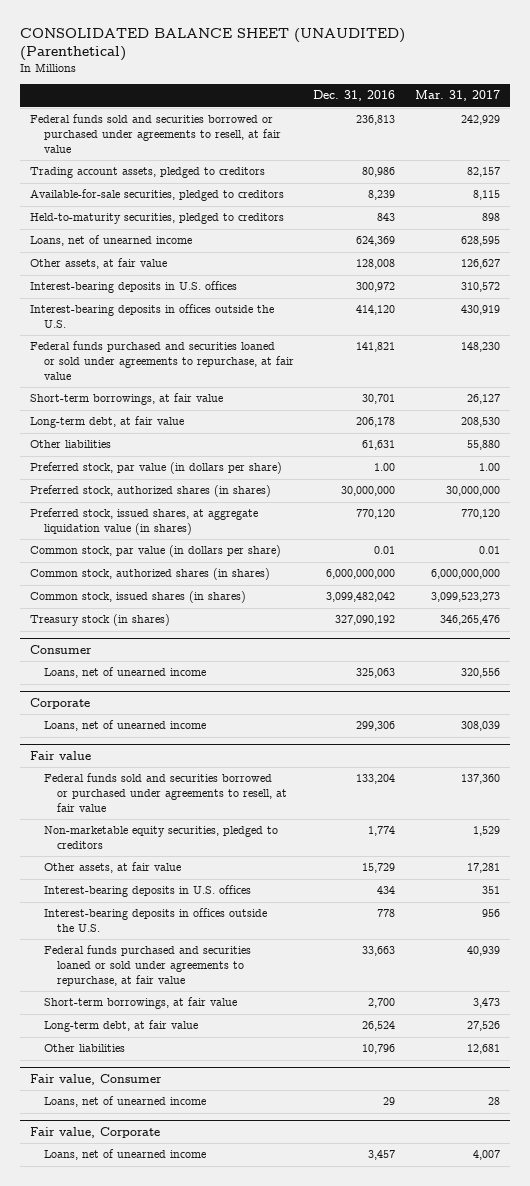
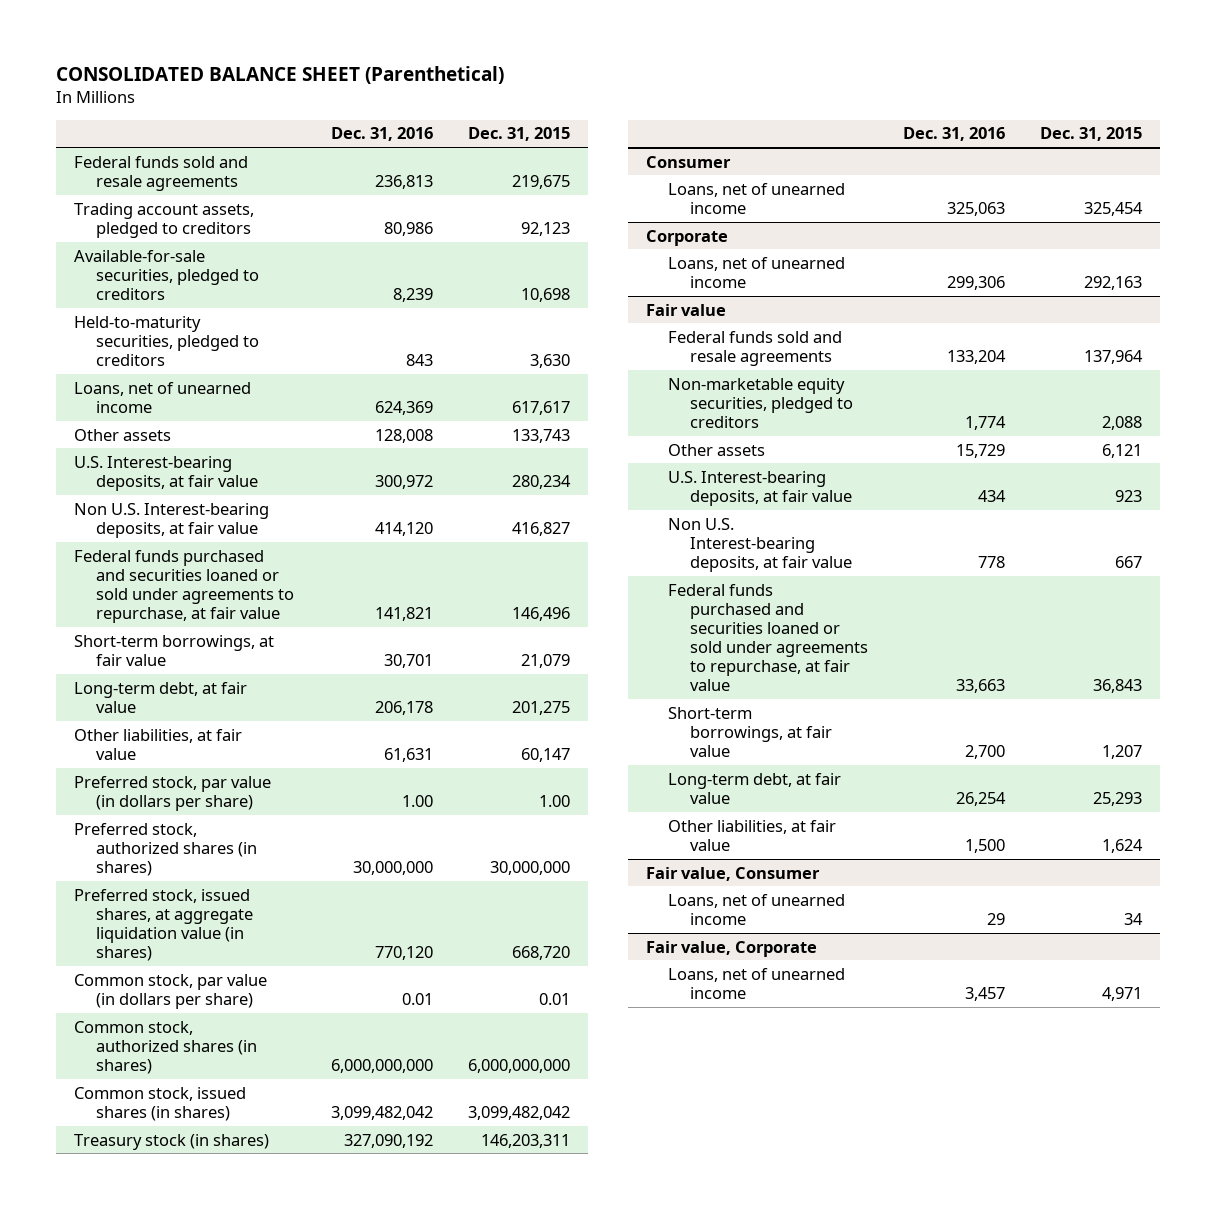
[20,28,406,62] CONSOLIDATED BALANCE SHEET (UNAUDITED) (Parenthetical) -> [56,66,505,85] CONSOLIDATED BALANCE SHEET (Parenthetical)
[414,90,500,102] Mar. 31, 2017 -> none
none -> [467,127,570,142] Dec. 31, 2015
[30,114,281,153] Federal funds sold and securities borrowed or purchased under agreements to resell, at fair value -> [73,155,248,191] Federal funds sold and resale agreements
[30,258,168,270] Other assets, at fair value -> [73,428,171,441] Other assets
[30,281,238,294] Interest-bearing deposits in U.S. offices -> [73,455,258,491] U.S. Interest-bearing deposits, at fair value
[30,304,275,329] Interest-bearing deposits in offices outside the U.S. -> [73,502,269,538] Non U.S. Interest-bearing deposits, at fair value
[30,440,112,449] Other liabilities -> [73,728,242,760] Other liabilities, at fair value
[43,773,288,812] Federal funds sold and securities borrowed or purchased under agreements to resell, at fair value -> [667,330,842,366] Federal funds sold and resale agreements
[43,862,181,874] Other assets, at fair value -> [667,443,765,456] Other assets
[43,885,251,898] Interest-bearing deposits in U.S. offices -> [667,470,852,506] U.S. Interest-bearing deposits, at fair value
[43,908,267,933] Interest-bearing deposits in offices outside the U.S. -> [667,517,852,572] Non U.S. Interest-bearing deposits, at fair value
[362,1021,396,1032] 26,524 -> [956,791,1007,806] 26,254
[43,1044,125,1053] Other liabilities -> [667,819,836,851] Other liabilities, at fair value
[362,1044,396,1055] 10,796 -> [965,838,1006,853] 1,500

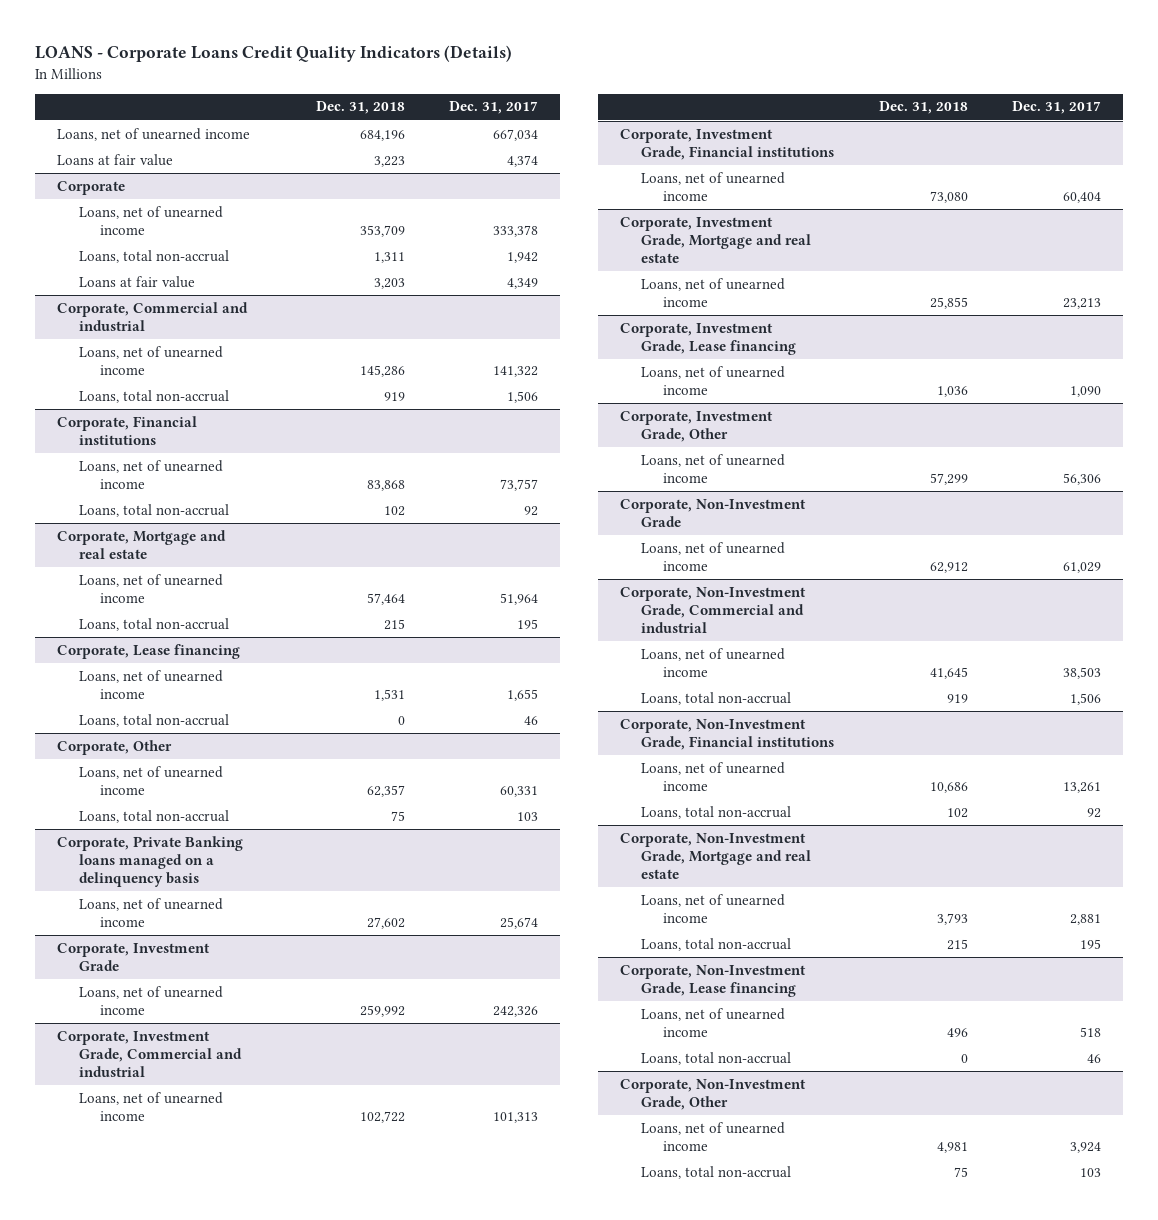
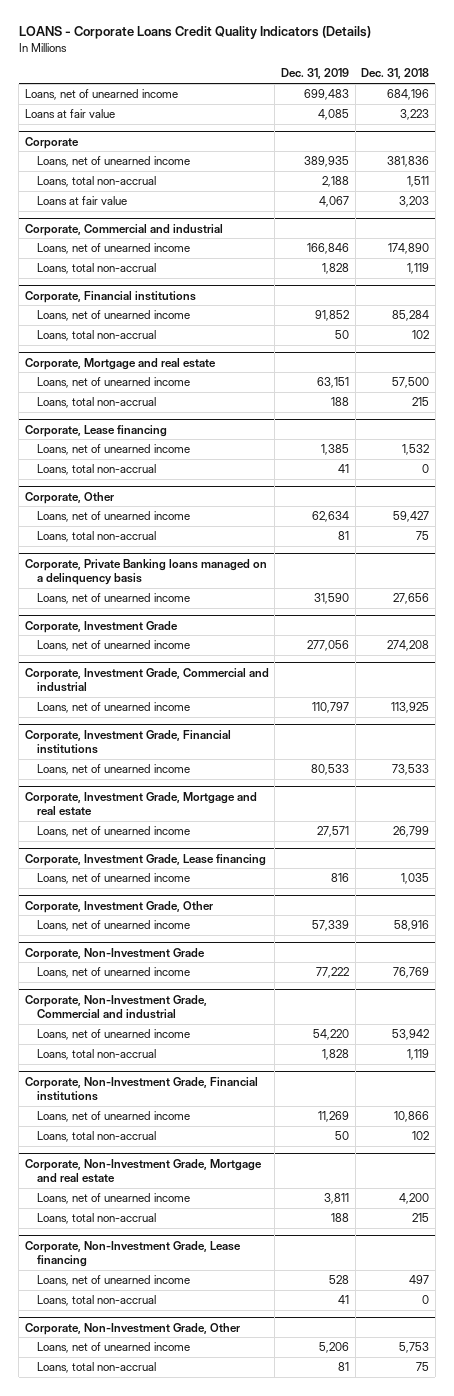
[448,101,538,115] Dec. 31, 2017 -> none
none -> [281,68,350,80] Dec. 31, 2019
[359,224,405,237] 353,709 -> [387,156,430,168] 381,836
[373,251,405,263] 1,311 -> [407,176,430,188] 1,511
[359,364,405,377] 145,286 -> [388,243,430,255] 174,890
[383,391,405,401] 919 -> [407,263,430,275] 1,119
[366,479,405,491] 83,868 -> [392,310,430,322] 85,284
[366,592,405,605] 57,464 -> [392,377,430,389] 57,500
[373,688,405,701] 1,531 -> [402,444,430,456] 1,532
[366,784,405,797] 62,357 -> [393,511,430,523] 59,427
[366,916,405,929] 27,602 -> [393,593,430,605] 27,656
[359,1004,405,1017] 259,992 -> [387,640,430,652] 274,208
[359,1110,405,1123] 102,722 -> [391,702,430,714] 113,925
[929,190,968,203] 73,080 -> [392,764,430,776] 73,533
[929,296,968,309] 25,855 -> [393,826,430,838] 26,799
[936,385,968,397] 1,036 -> [401,873,430,885] 1,035
[929,472,968,485] 57,299 -> [394,920,430,932] 58,916
[929,561,968,573] 62,912 -> [393,967,430,979] 76,769
[929,666,968,679] 41,645 -> [392,1029,430,1041] 53,942
[946,693,968,703] 919 -> [407,1049,430,1061] 1,119
[929,781,968,793] 10,686 -> [394,1111,430,1123] 10,866
[936,912,968,925] 3,793 -> [399,1193,430,1205] 4,200
[946,1027,968,1037] 496 -> [409,1275,430,1285] 497
[936,1141,968,1153] 4,981 -> [399,1342,430,1354] 5,753

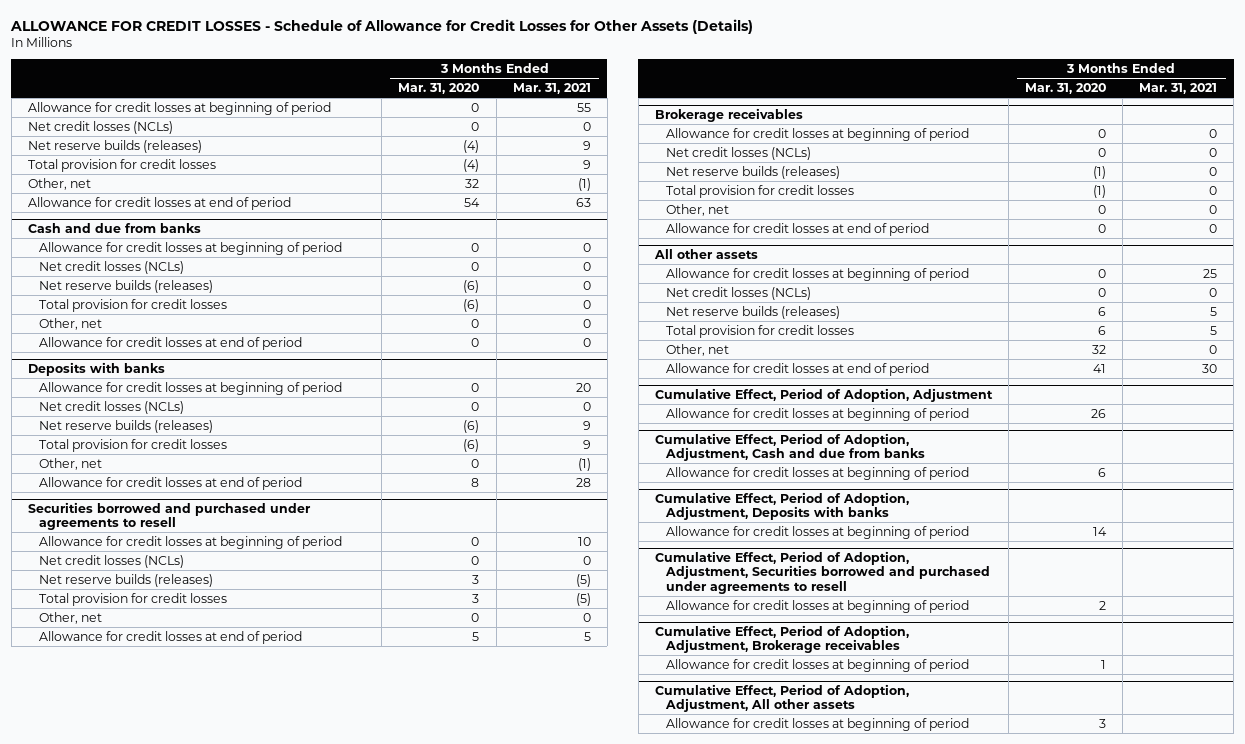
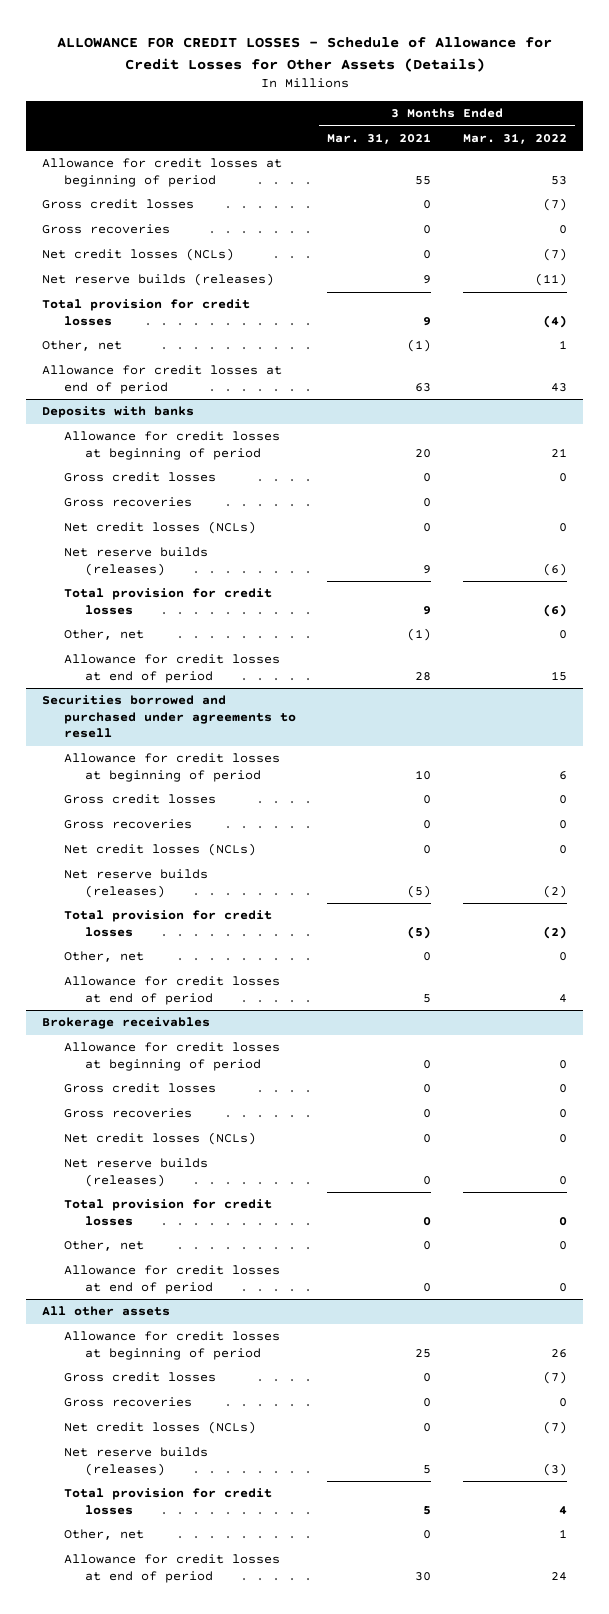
[398,83,480,95] Mar. 31, 2020 -> none
none -> [463,132,568,144] Mar. 31, 2022
none -> [42,199,195,210] Gross credit losses
none -> [42,224,171,235] Gross recoveries
[28,222,202,233] Cash and due from banks -> none
[38,241,342,255] Allowance for credit losses at beginning of period -> none
[38,260,184,274] Net credit losses (NCLs) -> none
[38,279,213,293] Net reserve builds (releases) -> none
[38,298,227,312] Total provision for credit losses -> none
[38,317,102,330] Other, net -> none
[38,336,302,350] Allowance for credit losses at end of period -> none
none -> [63,472,216,483] Gross credit losses
none -> [63,497,192,508] Gross recoveries
none -> [63,794,216,805] Gross credit losses
none -> [63,819,192,830] Gross recoveries
none -> [63,1083,216,1094] Gross credit losses
none -> [63,1108,192,1119] Gross recoveries
none -> [63,1372,216,1383] Gross credit losses
none -> [63,1397,192,1408] Gross recoveries
[654,387,993,402] Cumulative Effect, Period of Adoption, Adjustment -> none
[665,407,969,421] Allowance for credit losses at beginning of period -> none
[654,432,925,462] Cumulative Effect, Period of Adoption, Adjustment, Cash and due from banks -> none
[665,466,969,480] Allowance for credit losses at beginning of period -> none
[654,491,909,521] Cumulative Effect, Period of Adoption, Adjustment, Deposits with banks -> none
[665,525,969,539] Allowance for credit losses at beginning of period -> none
[654,550,990,594] Cumulative Effect, Period of Adoption, Adjustment, Securities borrowed and purchased under agreements to resell -> none
[665,599,969,613] Allowance for credit losses at beginning of period -> none
[654,624,909,654] Cumulative Effect, Period of Adoption, Adjustment, Brokerage receivables -> none
[665,658,969,672] Allowance for credit losses at beginning of period -> none
[654,683,909,713] Cumulative Effect, Period of Adoption, Adjustment, All other assets -> none
[665,717,969,731] Allowance for credit losses at beginning of period -> none

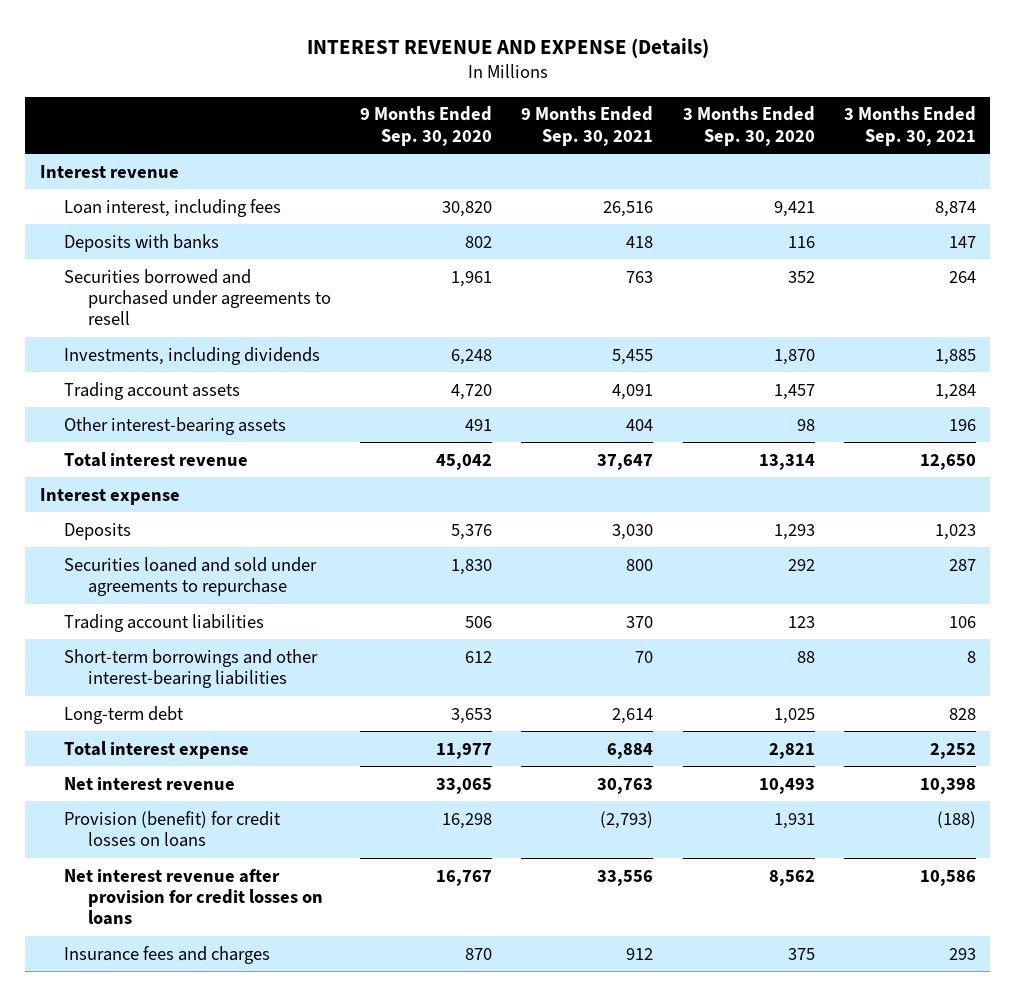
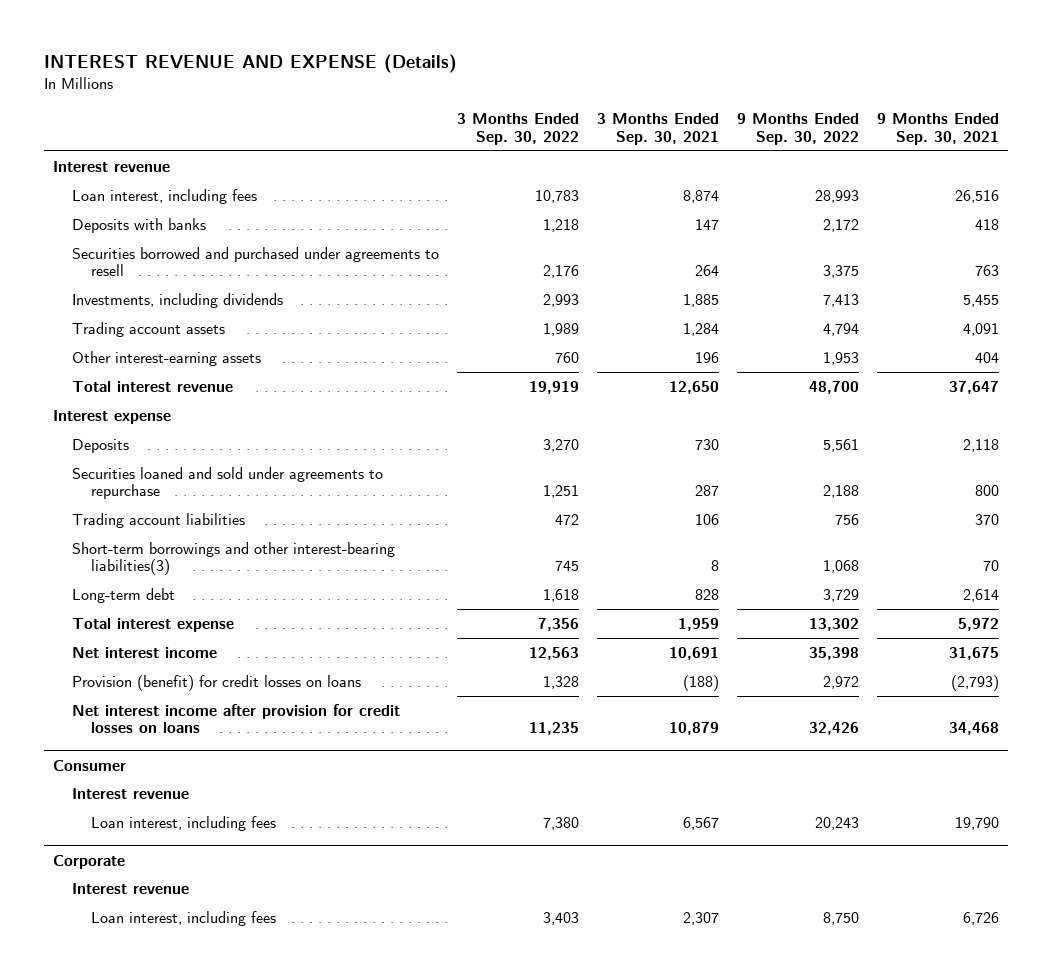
[360,106,493,146] 9 Months Ended Sep. 30, 2020 -> none
[682,106,815,146] 3 Months Ended Sep. 30, 2020 -> none
none -> [457,113,580,146] 3 Months Ended Sep. 30, 2022
none -> [737,113,860,146] 9 Months Ended Sep. 30, 2022
[63,416,286,435] Other interest-bearing assets -> [72,350,262,366] Other interest-earning assets
[612,523,654,540] 3,030 -> [963,438,1000,452] 2,118
[934,523,976,540] 1,023 -> [695,438,720,450] 730
[63,648,318,688] Short-term borrowings and other interest-bearing liabilities -> [72,541,396,576] Short-term borrowings and other interest-bearing liabilities(3)
[607,742,654,759] 6,884 -> [958,617,1000,631] 5,972
[929,742,976,759] 2,252 -> [678,617,720,631] 1,959
[63,776,235,790] Net interest revenue -> [72,646,218,658] Net interest income
[597,777,654,794] 30,763 -> [949,646,1000,660] 31,675
[919,777,976,794] 10,398 -> [669,646,720,660] 10,691
[63,945,270,964] Insurance fees and charges -> none
[63,868,324,926] Net interest revenue after provision for credit losses on loans -> [72,703,401,734] Net interest income after provision for credit losses on loans
[597,869,654,886] 33,556 -> [949,722,1000,736] 34,468
[919,869,976,886] 10,586 -> [669,722,720,736] 10,879
none -> [53,759,127,771] Consumer
none -> [72,787,190,799] Interest revenue
none -> [90,815,276,831] Loan interest, including fees
none -> [53,854,126,869] Corporate
none -> [72,882,190,894] Interest revenue
none -> [90,910,276,926] Loan interest, including fees

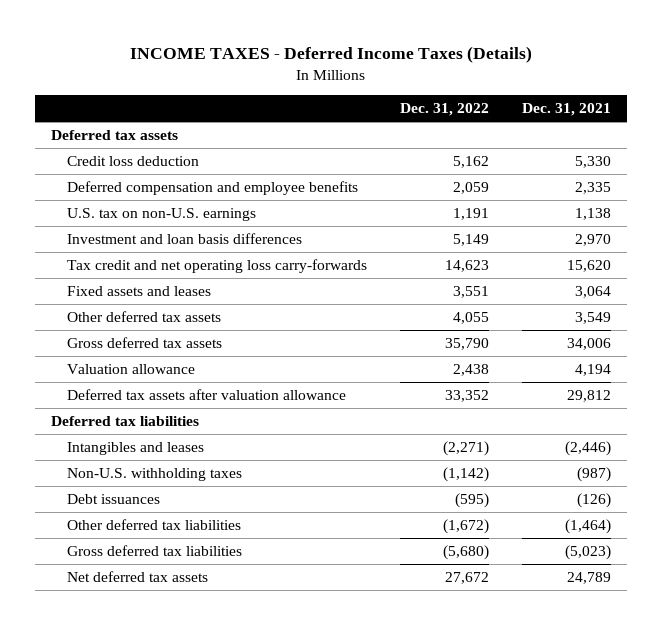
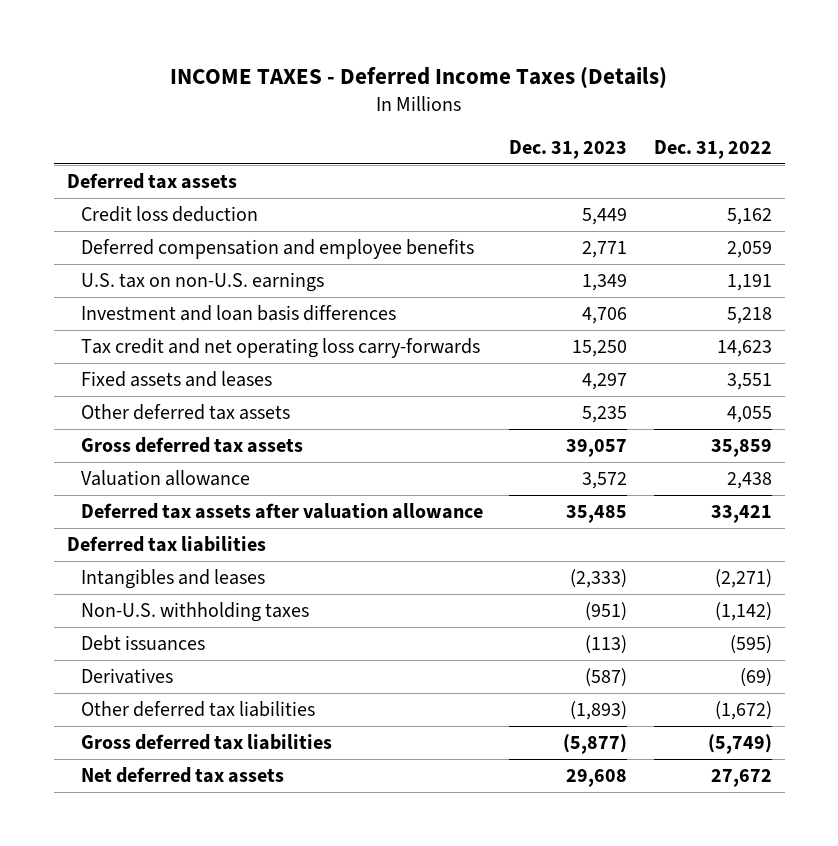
[521,102,611,116] Dec. 31, 2021 -> none
none -> [509,139,628,159] Dec. 31, 2023
[453,234,490,247] 5,149 -> [726,306,772,324] 5,218
[445,338,490,351] 35,790 -> [710,438,772,457] 35,859
[445,390,490,403] 33,352 -> [710,504,772,523] 33,421
none -> [80,667,173,684] Derivatives
[443,545,490,561] (5,680) -> [707,733,772,754] (5,749)

